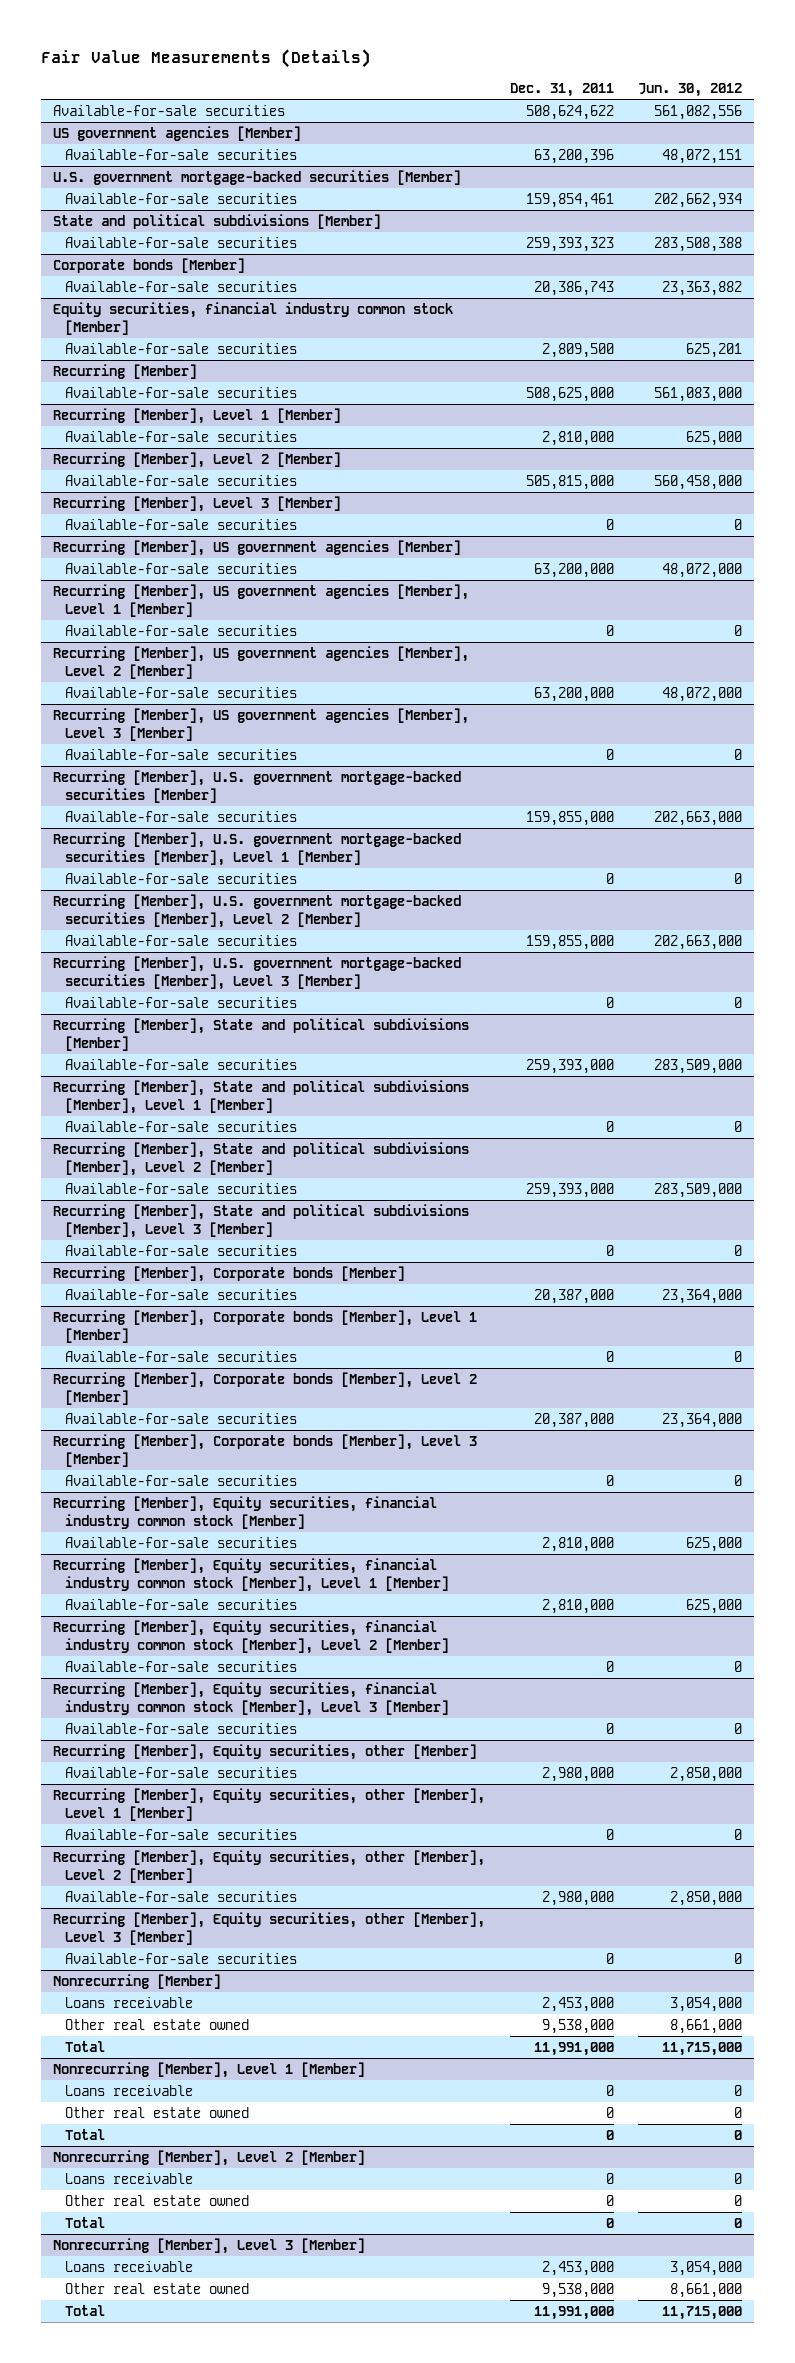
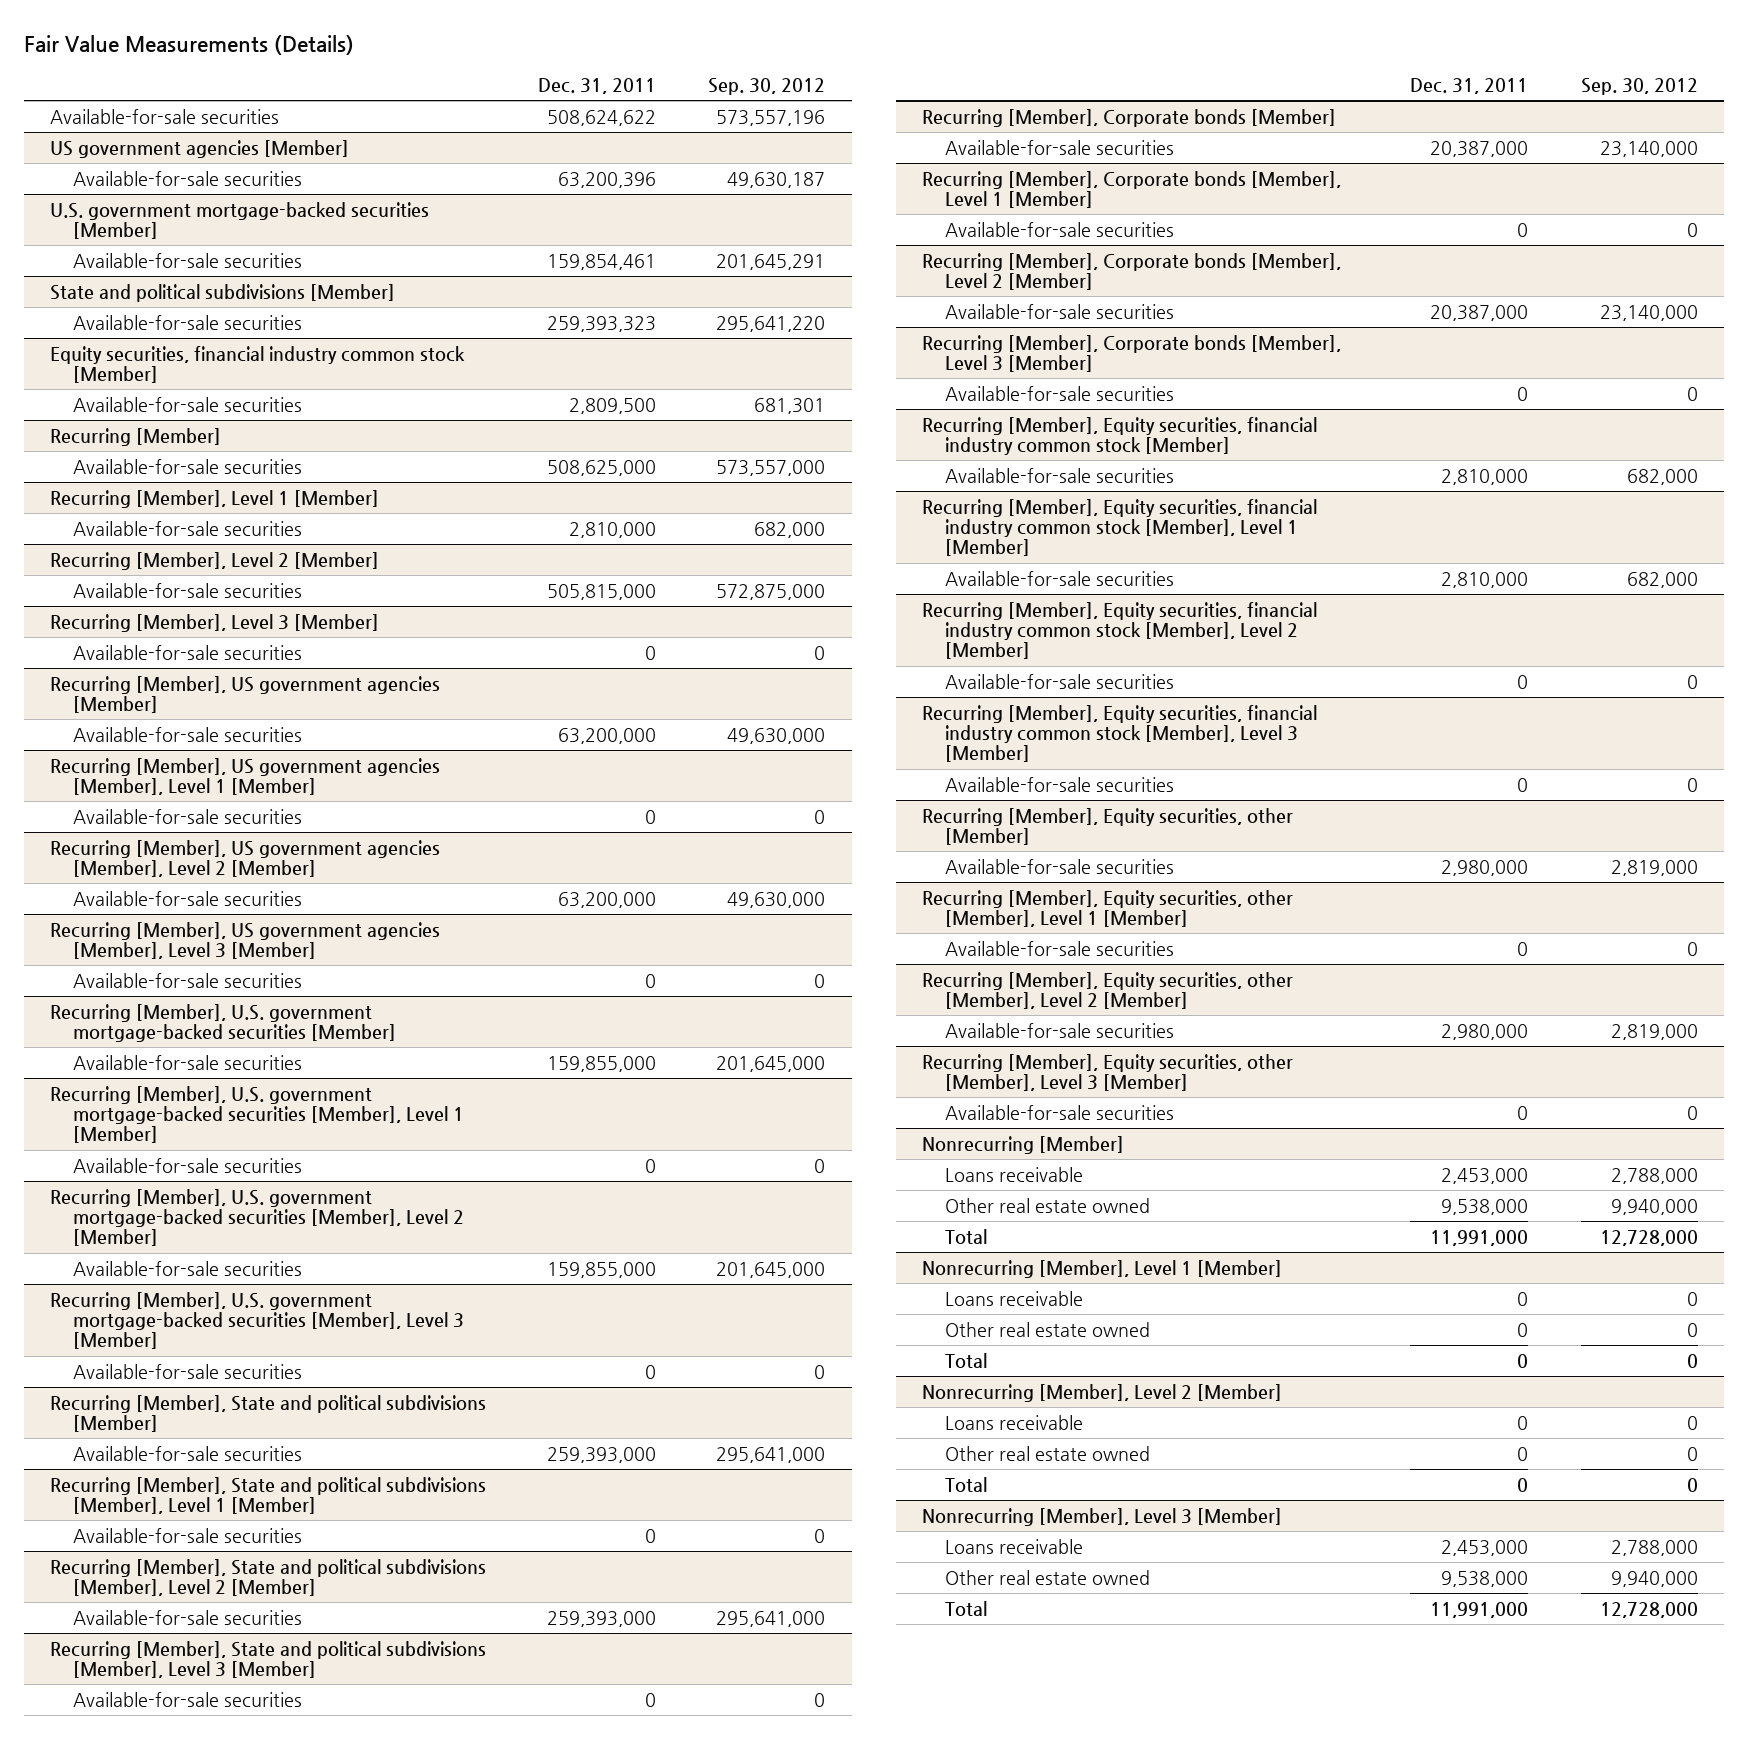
[637,83,742,98] Jun. 30, 2012 -> none
none -> [708,77,826,95] Sep. 30, 2012
[53,257,246,273] Corporate bonds [Member] -> none
[64,280,297,292] Available-for-sale securities -> none

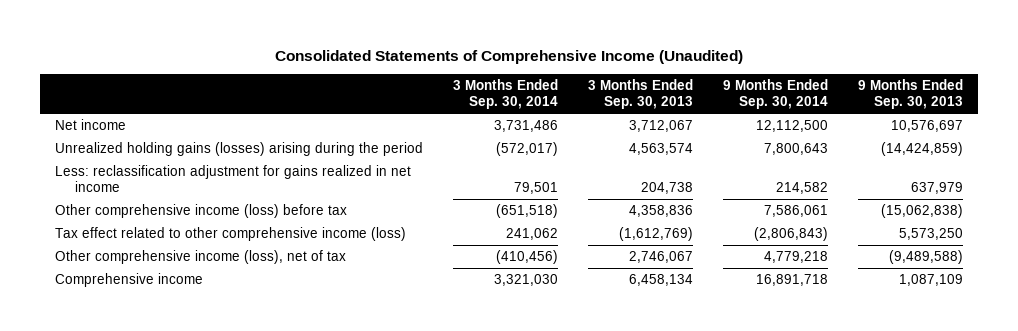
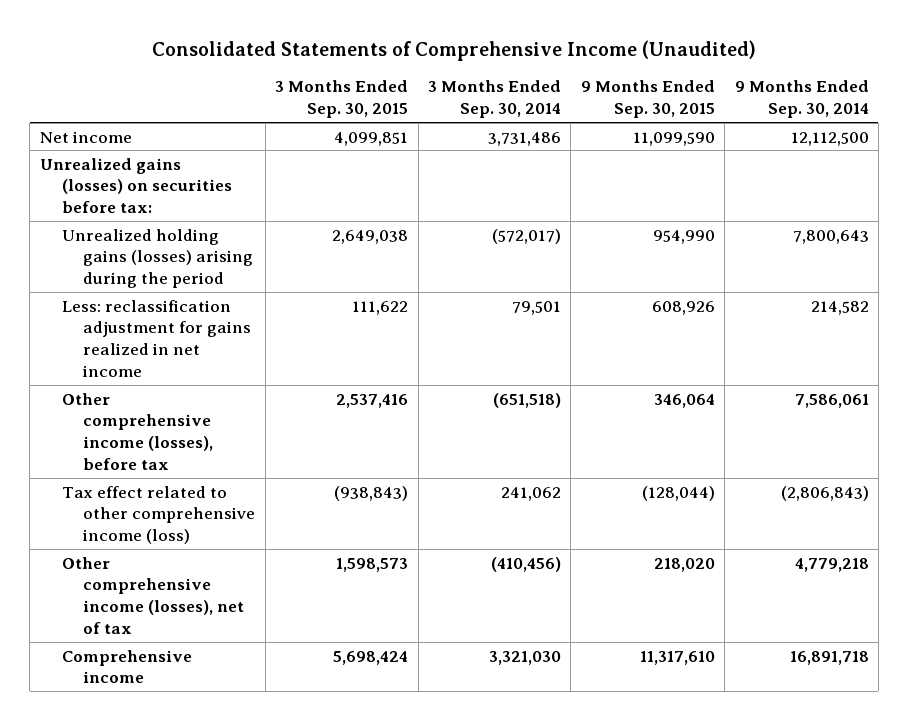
[588,79,694,110] 3 Months Ended Sep. 30, 2013 -> none
[858,79,964,110] 9 Months Ended Sep. 30, 2013 -> none
none -> [275,80,409,119] 3 Months Ended Sep. 30, 2015
none -> [580,80,715,119] 9 Months Ended Sep. 30, 2015
none -> [39,157,232,214] Unrealized gains (losses) on securities before tax:
[55,204,348,219] Other comprehensive income (loss) before tax -> [61,392,214,470] Other comprehensive income (losses), before tax
[55,250,347,265] Other comprehensive income (loss), net of tax -> [61,556,245,634] Other comprehensive income (losses), net of tax

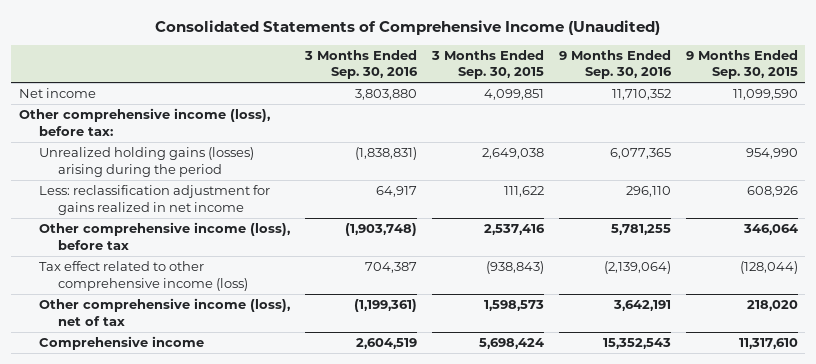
[427,80,561,119] 3 Months Ended Sep. 30, 2014 -> none
[734,80,869,119] 9 Months Ended Sep. 30, 2014 -> none
none -> [303,49,418,80] 3 Months Ended Sep. 30, 2016
none -> [558,49,672,80] 9 Months Ended Sep. 30, 2016
[39,157,232,214] Unrealized gains (losses) on securities before tax: -> none
none -> [18,107,270,136] Other comprehensive income (loss), before tax:
[61,392,214,470] Other comprehensive income (losses), before tax -> [38,221,290,250] Other comprehensive income (loss), before tax
[61,556,245,634] Other comprehensive income (losses), net of tax -> [38,297,290,326] Other comprehensive income (loss), net of tax

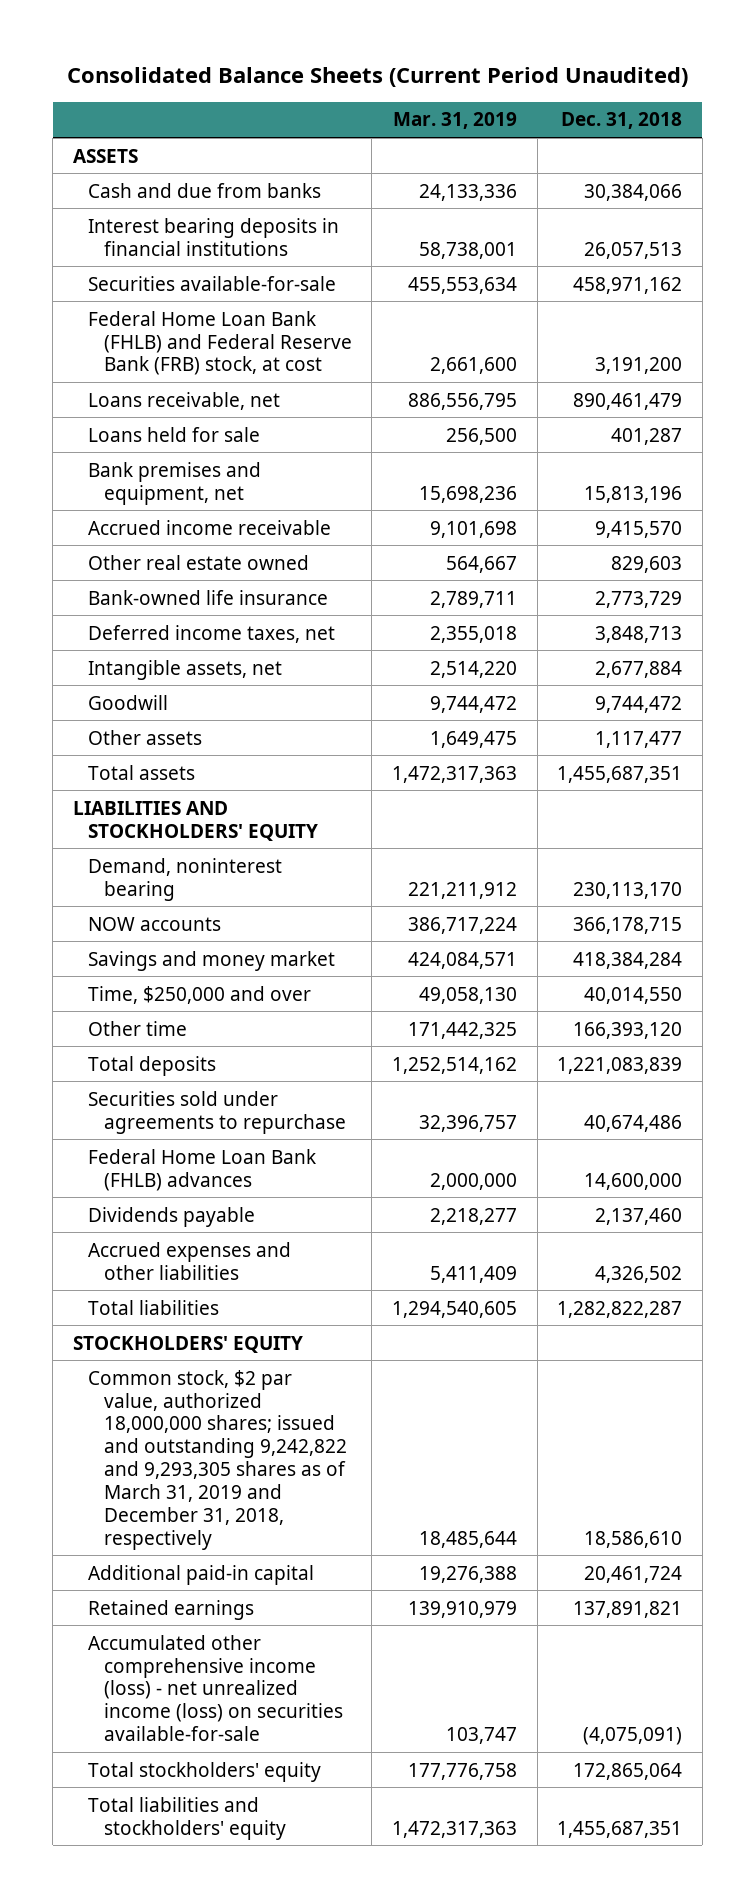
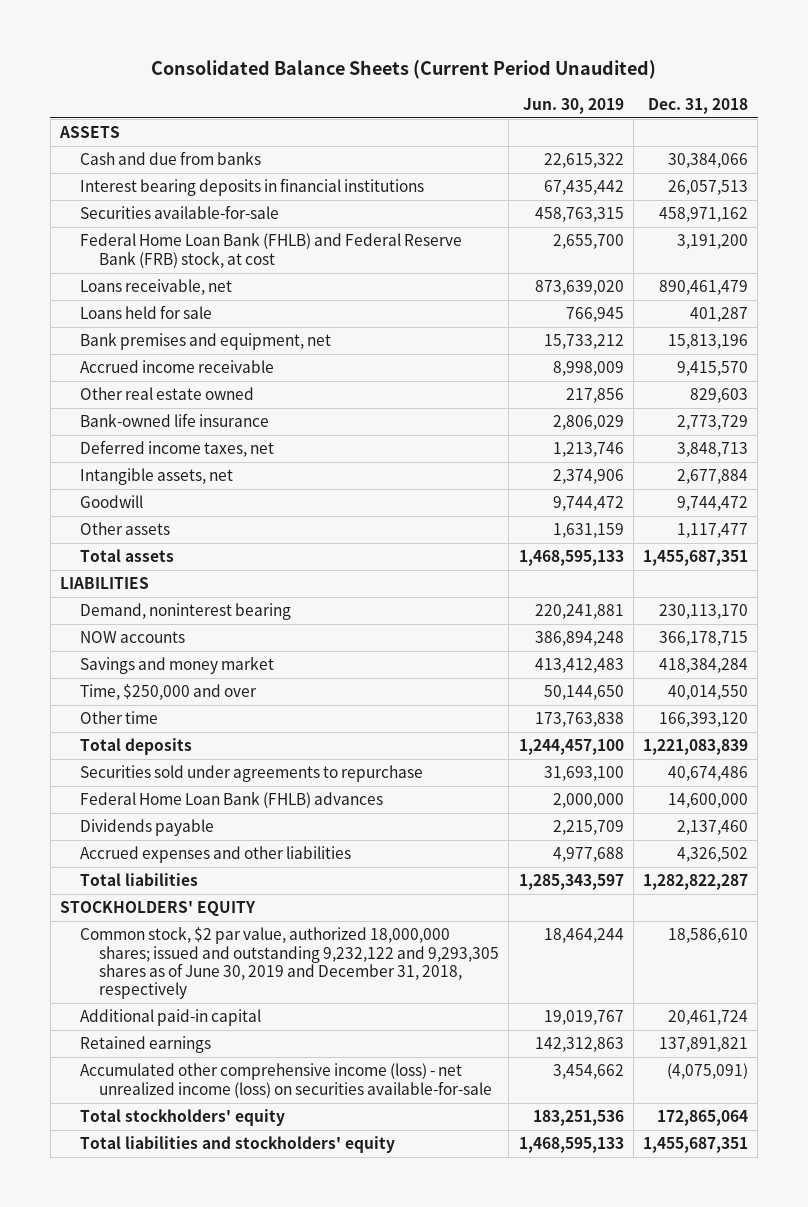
[392,112,517,130] Mar. 31, 2019 -> none
none -> [522,97,624,114] Jun. 30, 2019
[72,800,319,841] LIABILITIES AND STOCKHOLDERS' EQUITY -> none
none -> [60,577,150,590] LIABILITIES
[88,1369,347,1550] Common stock, $2 par value, authorized 18,000,000 shares; issued and outstanding 9,242,822 and 9,293,305 shares as of March 31, 2019 and December 31, 2018, respectively -> [79,927,500,1000] Common stock, $2 par value, authorized 18,000,000 shares; issued and outstanding 9,232,122 and 9,293,305 shares as of June 30, 2019 and December 31, 2018, respectively

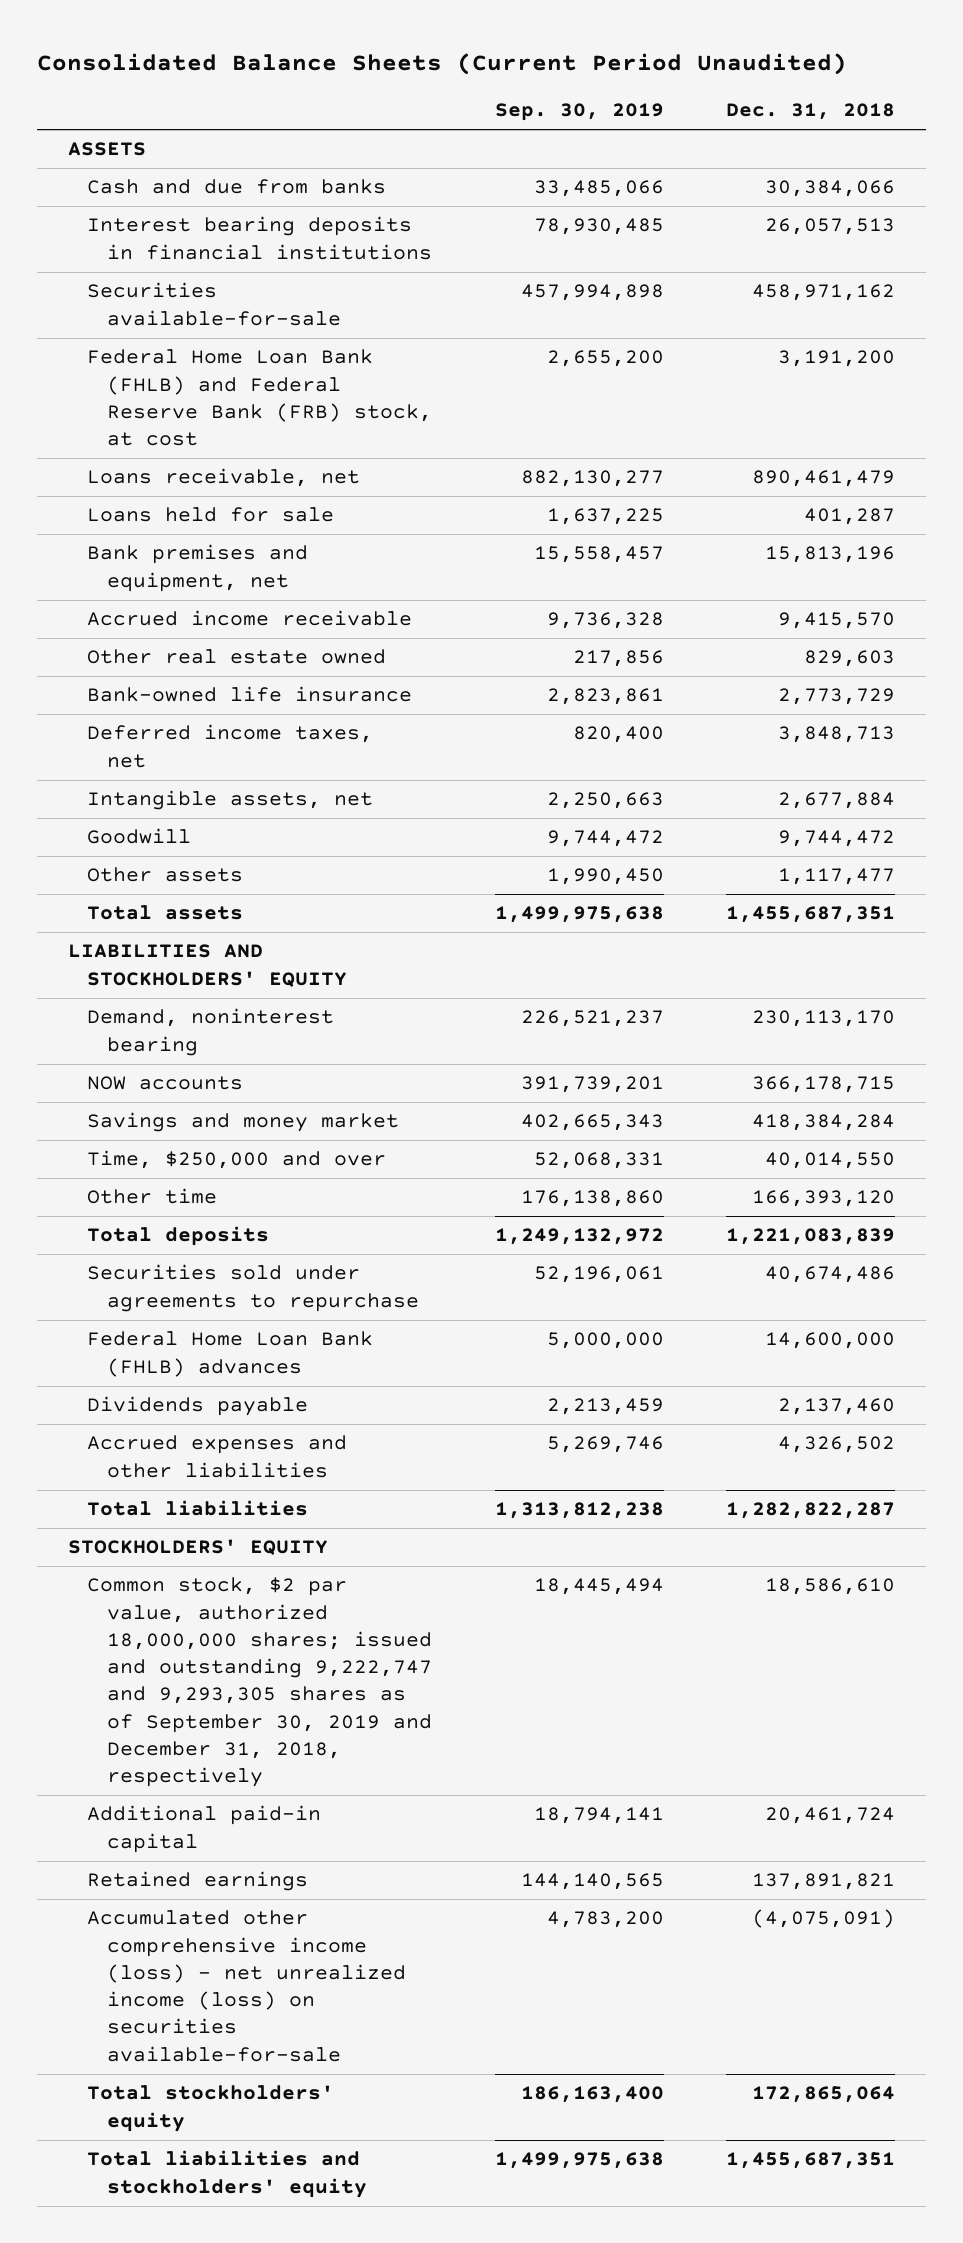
[522,97,624,114] Jun. 30, 2019 -> none
none -> [494,103,664,122] Sep. 30, 2019
[60,577,150,590] LIABILITIES -> none
none -> [67,944,348,987] LIABILITIES AND STOCKHOLDERS' EQUITY
[79,927,500,1000] Common stock, $2 par value, authorized 18,000,000 shares; issued and outstanding 9,232,122 and 9,293,305 shares as of June 30, 2019 and December 31, 2018, respectively -> [87,1577,433,1788] Common stock, $2 par value, authorized 18,000,000 shares; issued and outstanding 9,222,747 and 9,293,305 shares as of September 30, 2019 and December 31, 2018, respectively

